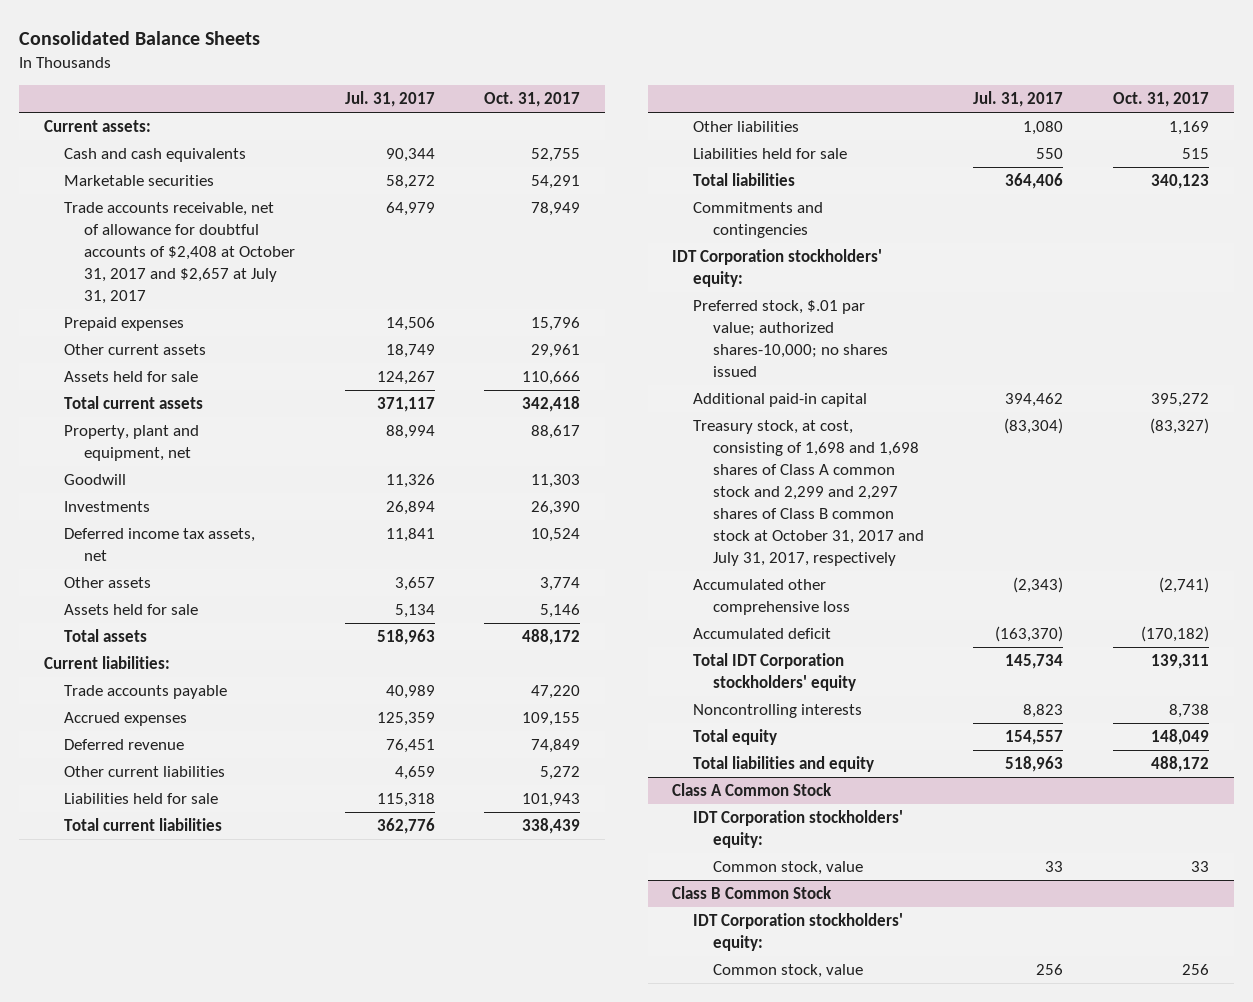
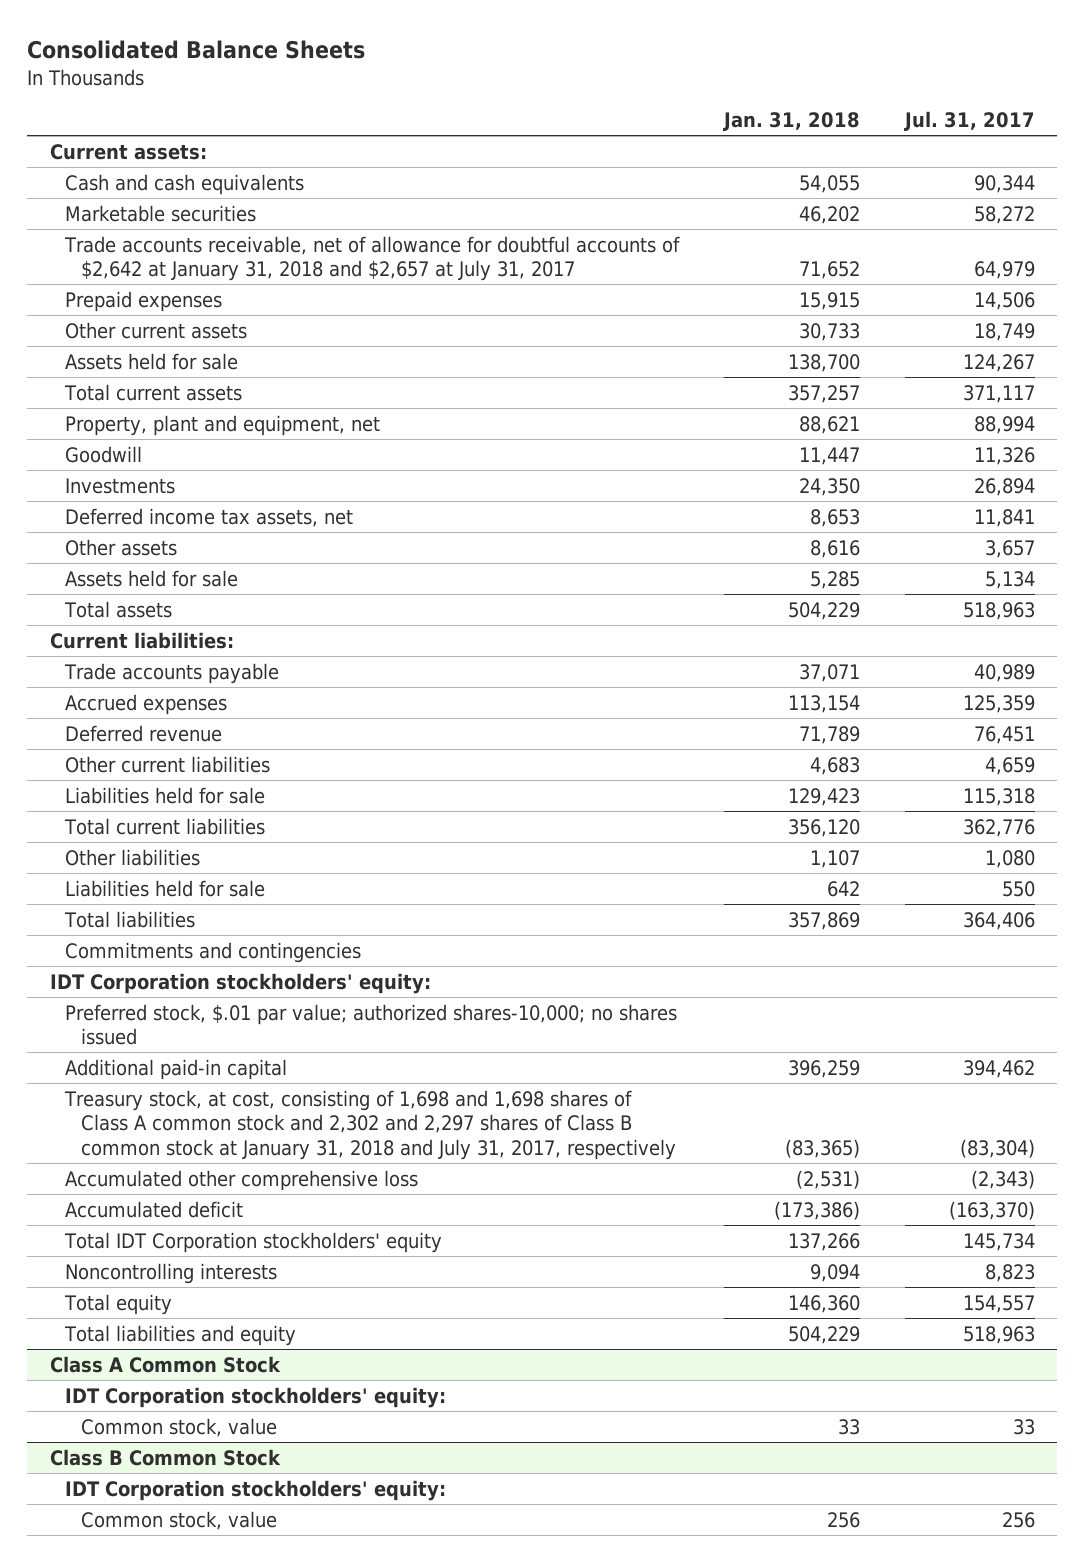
[484,92,581,108] Oct. 31, 2017 -> none
none -> [723,111,861,131] Jan. 31, 2018
[63,201,296,304] Trade accounts receivable, net of allowance for doubtful accounts of $2,408 at October 31, 2017 and $2,657 at July 31, 2017 -> [64,235,681,282] Trade accounts receivable, net of allowance for doubtful accounts of $2,642 at January 31, 2018 and $2,657 at July 31, 2017
[692,419,924,566] Treasury stock, at cost, consisting of 1,698 and 1,698 shares of Class A common stock and 2,299 and 2,297 shares of Class B common stock at October 31, 2017 and July 31, 2017, respectively -> [64,1089,677,1160] Treasury stock, at cost, consisting of 1,698 and 1,698 shares of Class A common stock and 2,302 and 2,297 shares of Class B common stock at January 31, 2018 and July 31, 2017, respectively

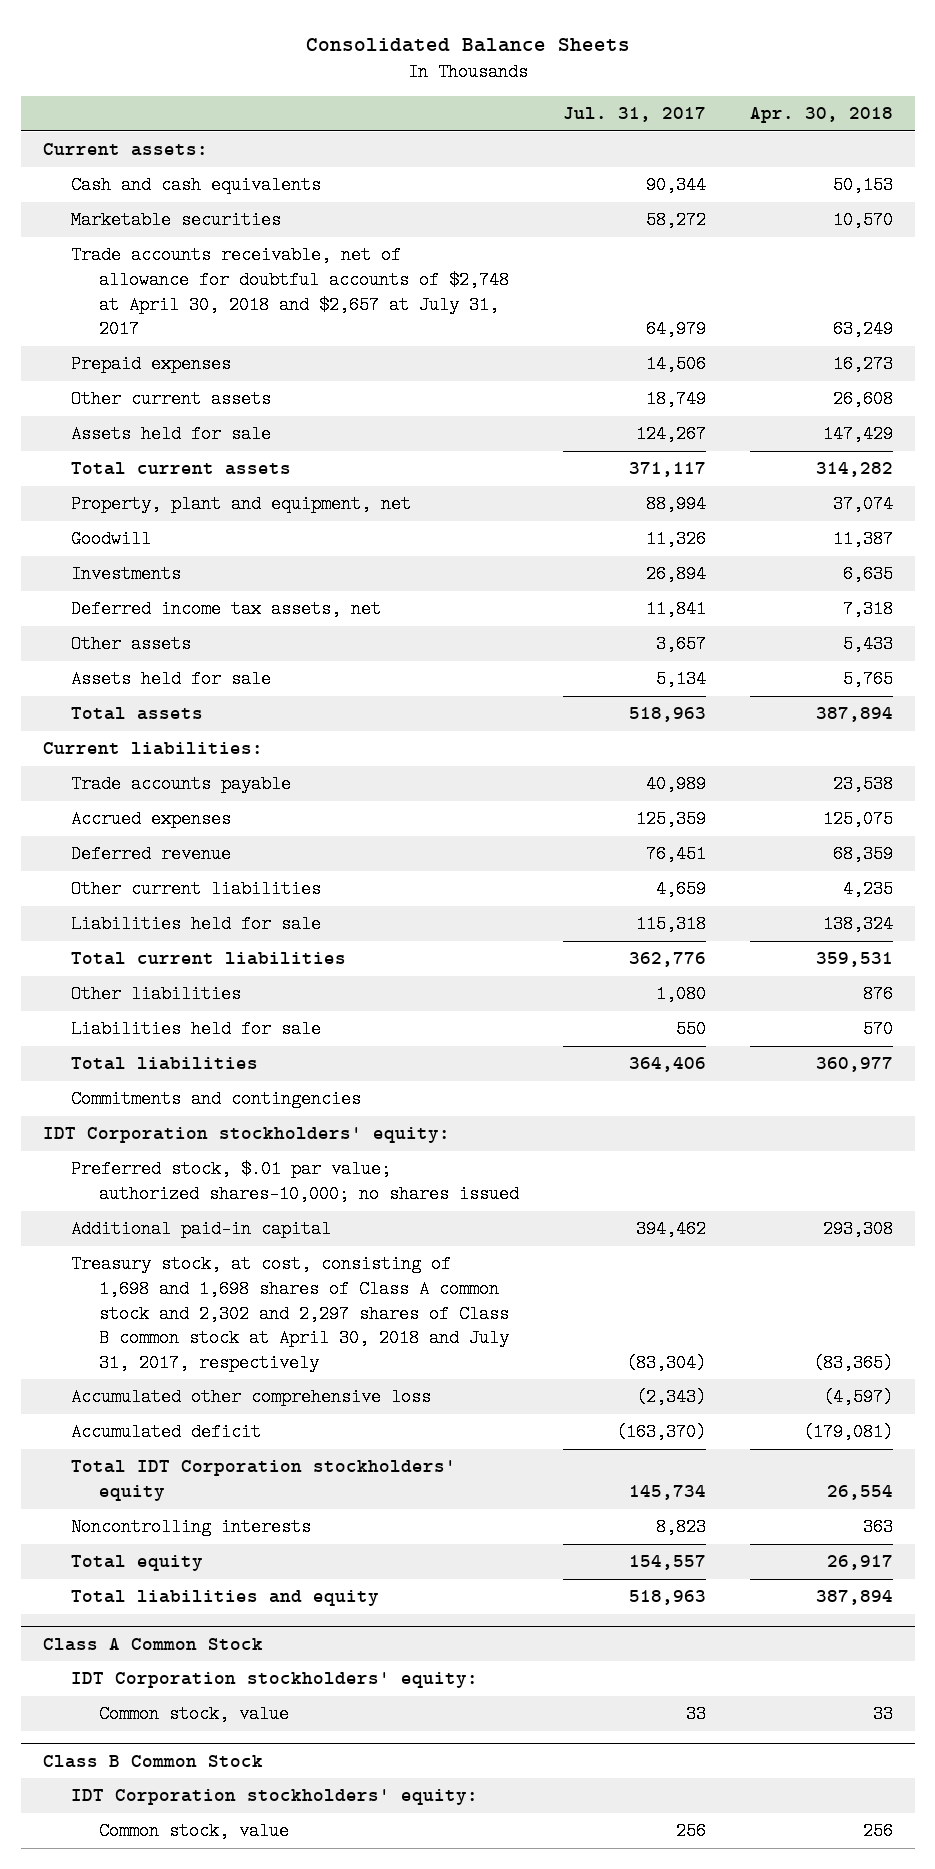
[723,111,861,131] Jan. 31, 2018 -> none
none -> [749,107,893,124] Apr. 30, 2018
[64,235,681,282] Trade accounts receivable, net of allowance for doubtful accounts of $2,642 at January 31, 2018 and $2,657 at July 31, 2017 -> [70,246,509,339] Trade accounts receivable, net of allowance for doubtful accounts of $2,748 at April 30, 2018 and $2,657 at July 31, 2017
[64,1089,677,1160] Treasury stock, at cost, consisting of 1,698 and 1,698 shares of Class A common stock and 2,302 and 2,297 shares of Class B common stock at January 31, 2018 and July 31, 2017, respectively -> [70,1255,509,1372] Treasury stock, at cost, consisting of 1,698 and 1,698 shares of Class A common stock and 2,302 and 2,297 shares of Class B common stock at April 30, 2018 and July 31, 2017, respectively

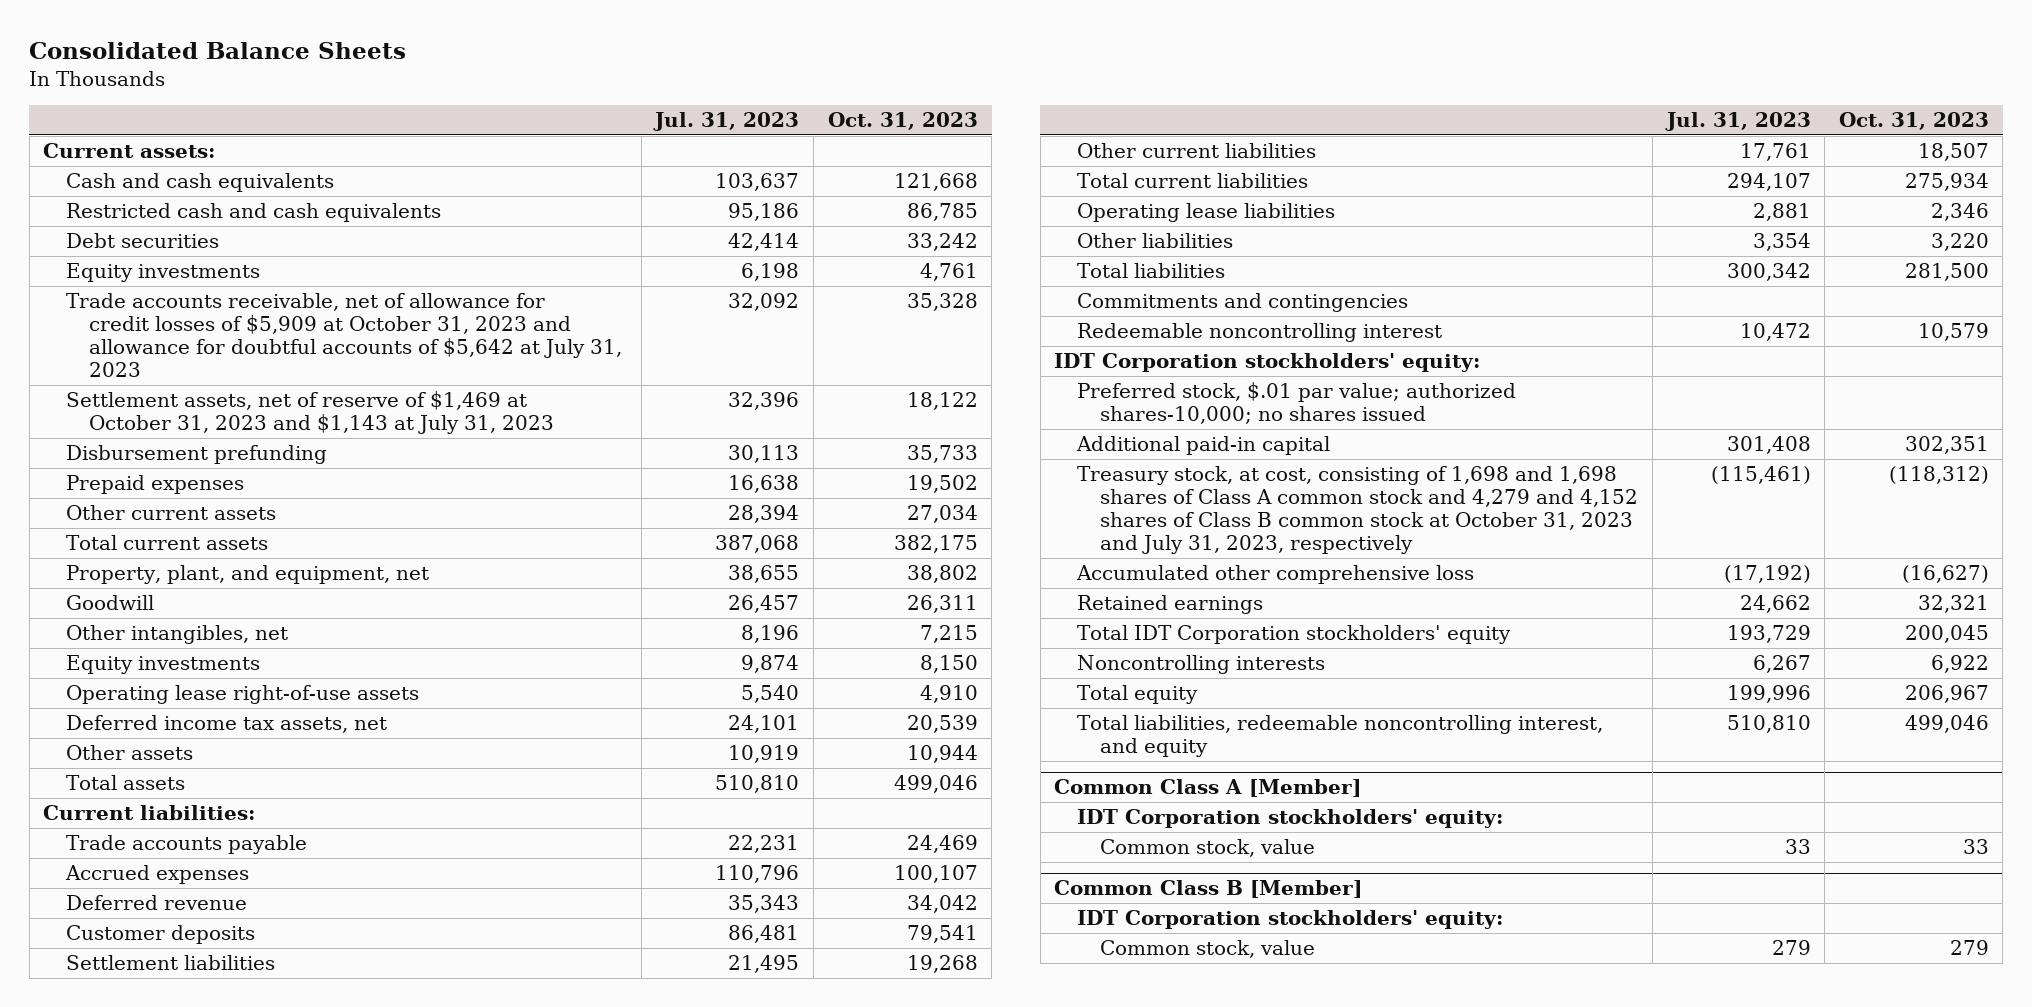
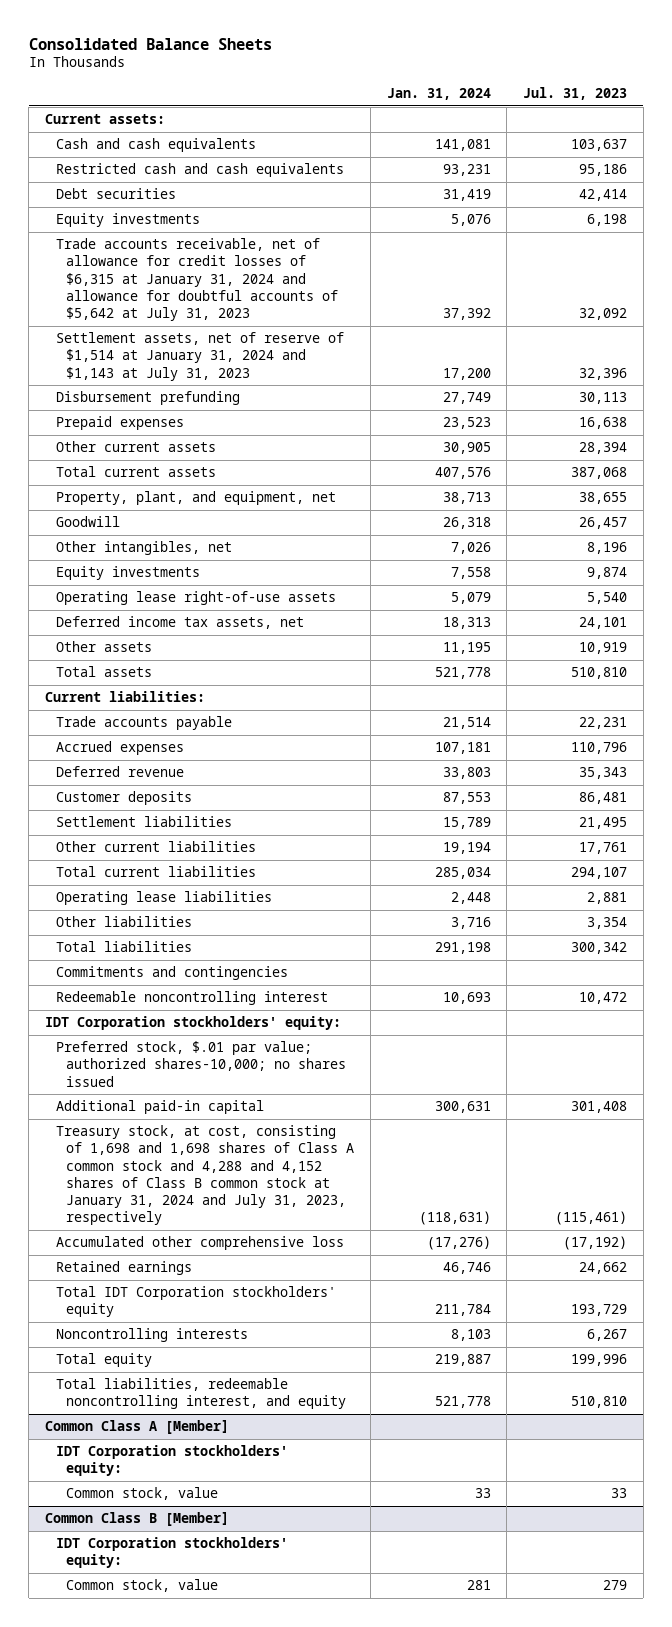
[827,111,978,130] Oct. 31, 2023 -> none
none -> [386,88,491,101] Jan. 31, 2024
[66,292,623,377] Trade accounts receivable, net of allowance for credit losses of $5,909 at October 31, 2023 and allowance for doubtful accounts of $5,642 at July 31, 2023 -> [55,238,338,321] Trade accounts receivable, net of allowance for credit losses of $6,315 at January 31, 2024 and allowance for doubtful accounts of $5,642 at July 31, 2023
[66,390,555,434] Settlement assets, net of reserve of $1,469 at October 31, 2023 and $1,143 at July 31, 2023 -> [55,332,344,381] Settlement assets, net of reserve of $1,514 at January 31, 2024 and $1,143 at July 31, 2023
[1077,465,1639,554] Treasury stock, at cost, consisting of 1,698 and 1,698 shares of Class A common stock and 4,279 and 4,152 shares of Class B common stock at October 31, 2023 and July 31, 2023, respectively -> [55,1125,354,1225] Treasury stock, at cost, consisting of 1,698 and 1,698 shares of Class A common stock and 4,288 and 4,152 shares of Class B common stock at January 31, 2024 and July 31, 2023, respectively

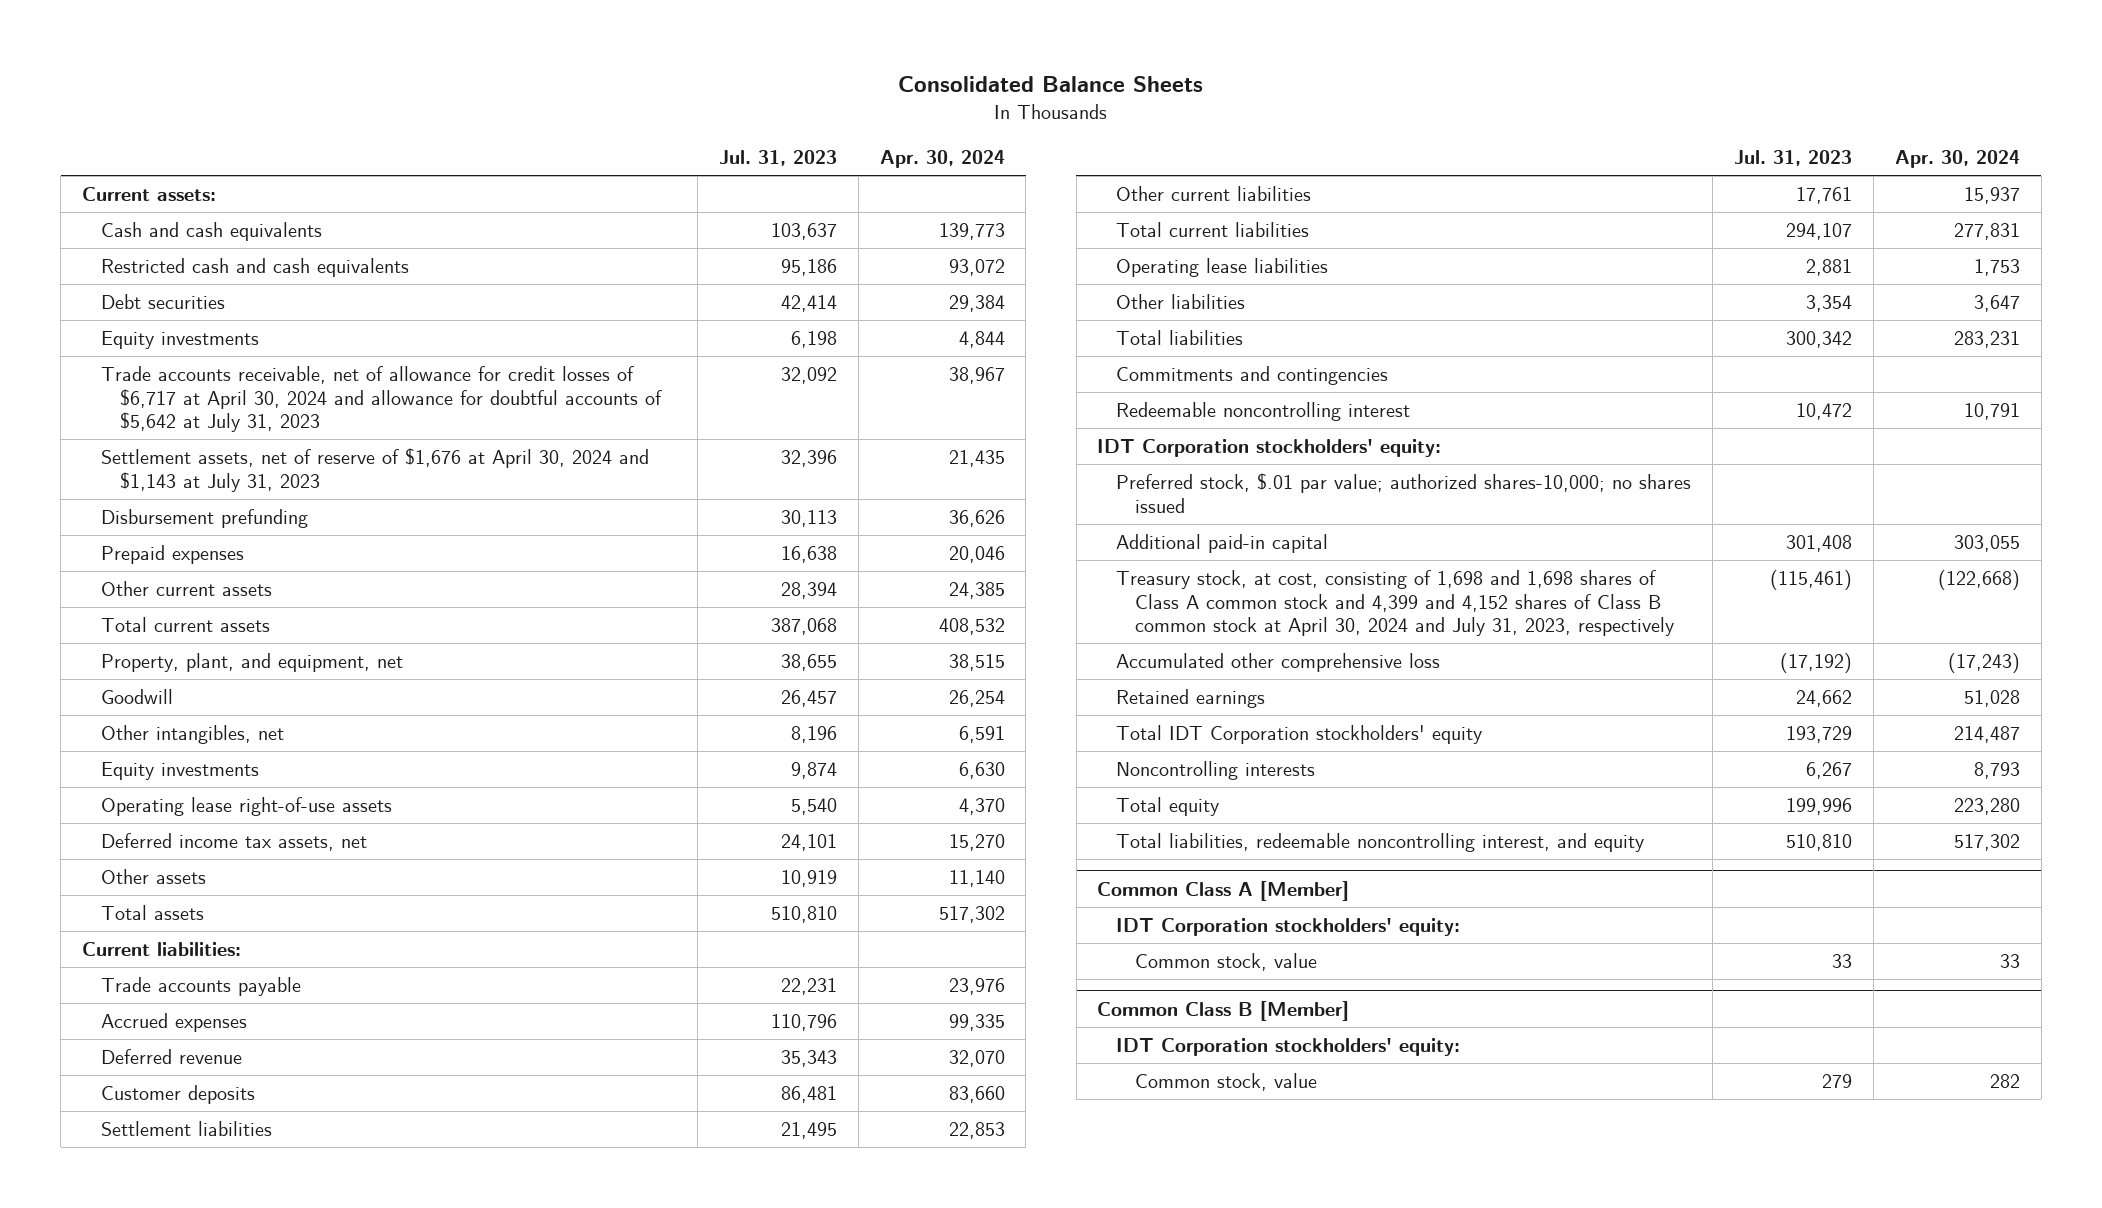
[386,88,491,101] Jan. 31, 2024 -> none
none -> [879,150,1005,169] Apr. 30, 2024
[55,238,338,321] Trade accounts receivable, net of allowance for credit losses of $6,315 at January 31, 2024 and allowance for doubtful accounts of $5,642 at July 31, 2023 -> [100,366,662,433] Trade accounts receivable, net of allowance for credit losses of $6,717 at April 30, 2024 and allowance for doubtful accounts of $5,642 at July 31, 2023
[55,332,344,381] Settlement assets, net of reserve of $1,514 at January 31, 2024 and $1,143 at July 31, 2023 -> [100,448,649,492] Settlement assets, net of reserve of $1,676 at April 30, 2024 and $1,143 at July 31, 2023
[55,1125,354,1225] Treasury stock, at cost, consisting of 1,698 and 1,698 shares of Class A common stock and 4,288 and 4,152 shares of Class B common stock at January 31, 2024 and July 31, 2023, respectively -> [1116,570,1674,637] Treasury stock, at cost, consisting of 1,698 and 1,698 shares of Class A common stock and 4,399 and 4,152 shares of Class B common stock at April 30, 2024 and July 31, 2023, respectively

